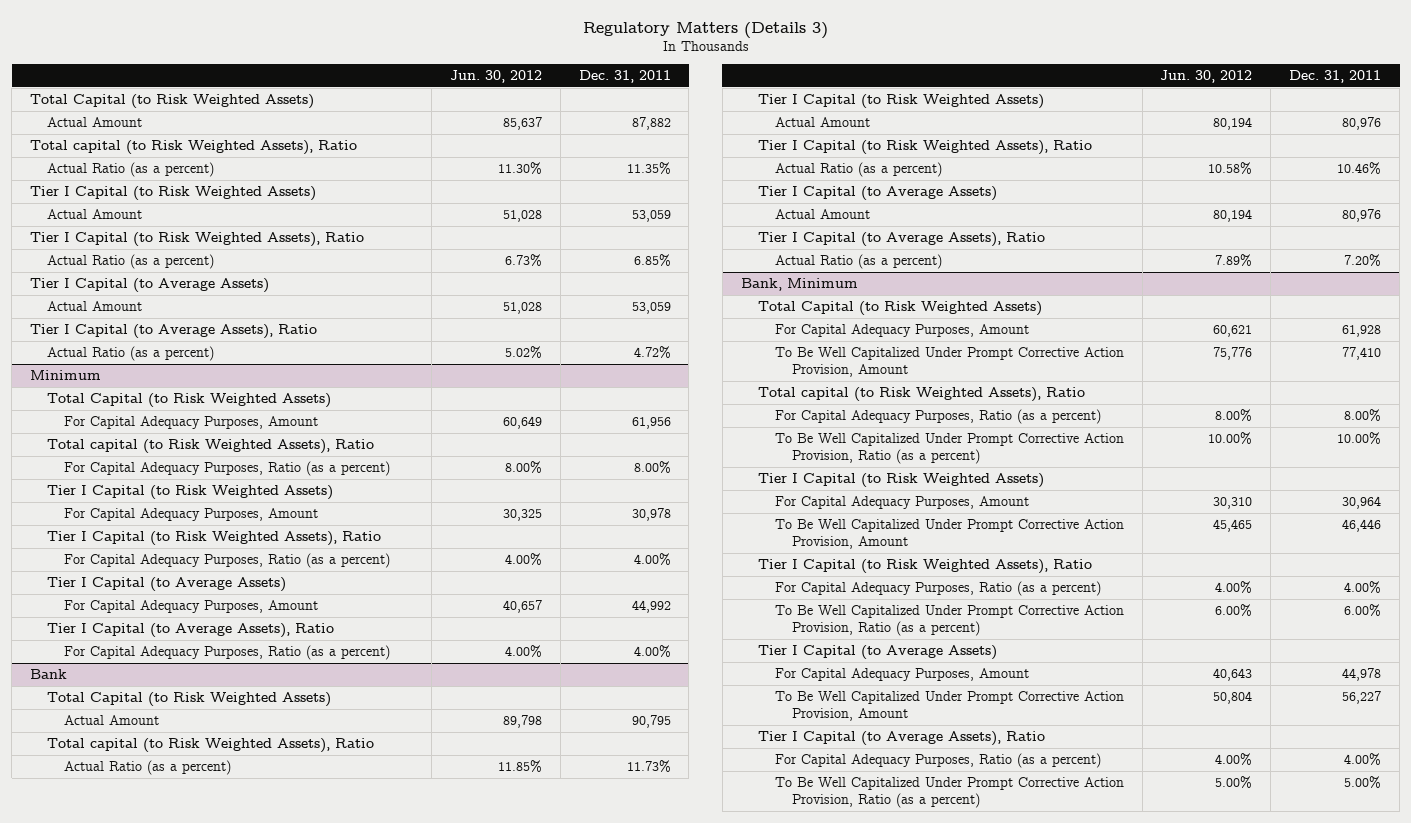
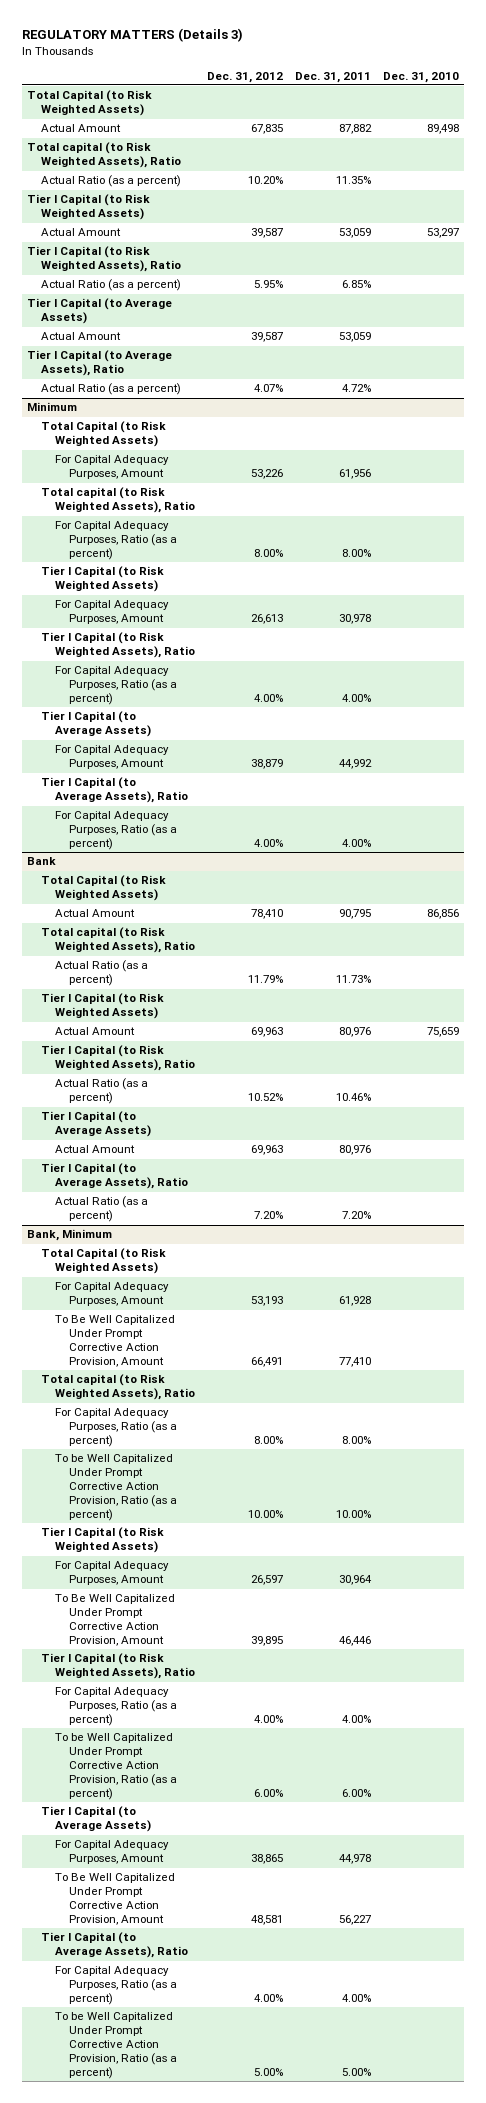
[582,21,828,39] Regulatory Matters (Details 3) -> [21,28,243,43] REGULATORY MATTERS (Details 3)
[449,70,542,84] Jun. 30, 2012 -> none
none -> [207,71,284,83] Dec. 31, 2012
none -> [382,71,459,83] Dec. 31, 2010
[774,432,1124,465] To Be Well Capitalized Under Prompt Corrective Action Provision, Ratio (as a percent) -> [55,1454,178,1521] To be Well Capitalized Under Prompt Corrective Action Provision, Ratio (as a percent)
[774,604,1124,637] To Be Well Capitalized Under Prompt Corrective Action Provision, Ratio (as a percent) -> [55,1733,178,1800] To be Well Capitalized Under Prompt Corrective Action Provision, Ratio (as a percent)
[774,776,1124,809] To Be Well Capitalized Under Prompt Corrective Action Provision, Ratio (as a percent) -> [55,2012,178,2079] To be Well Capitalized Under Prompt Corrective Action Provision, Ratio (as a percent)

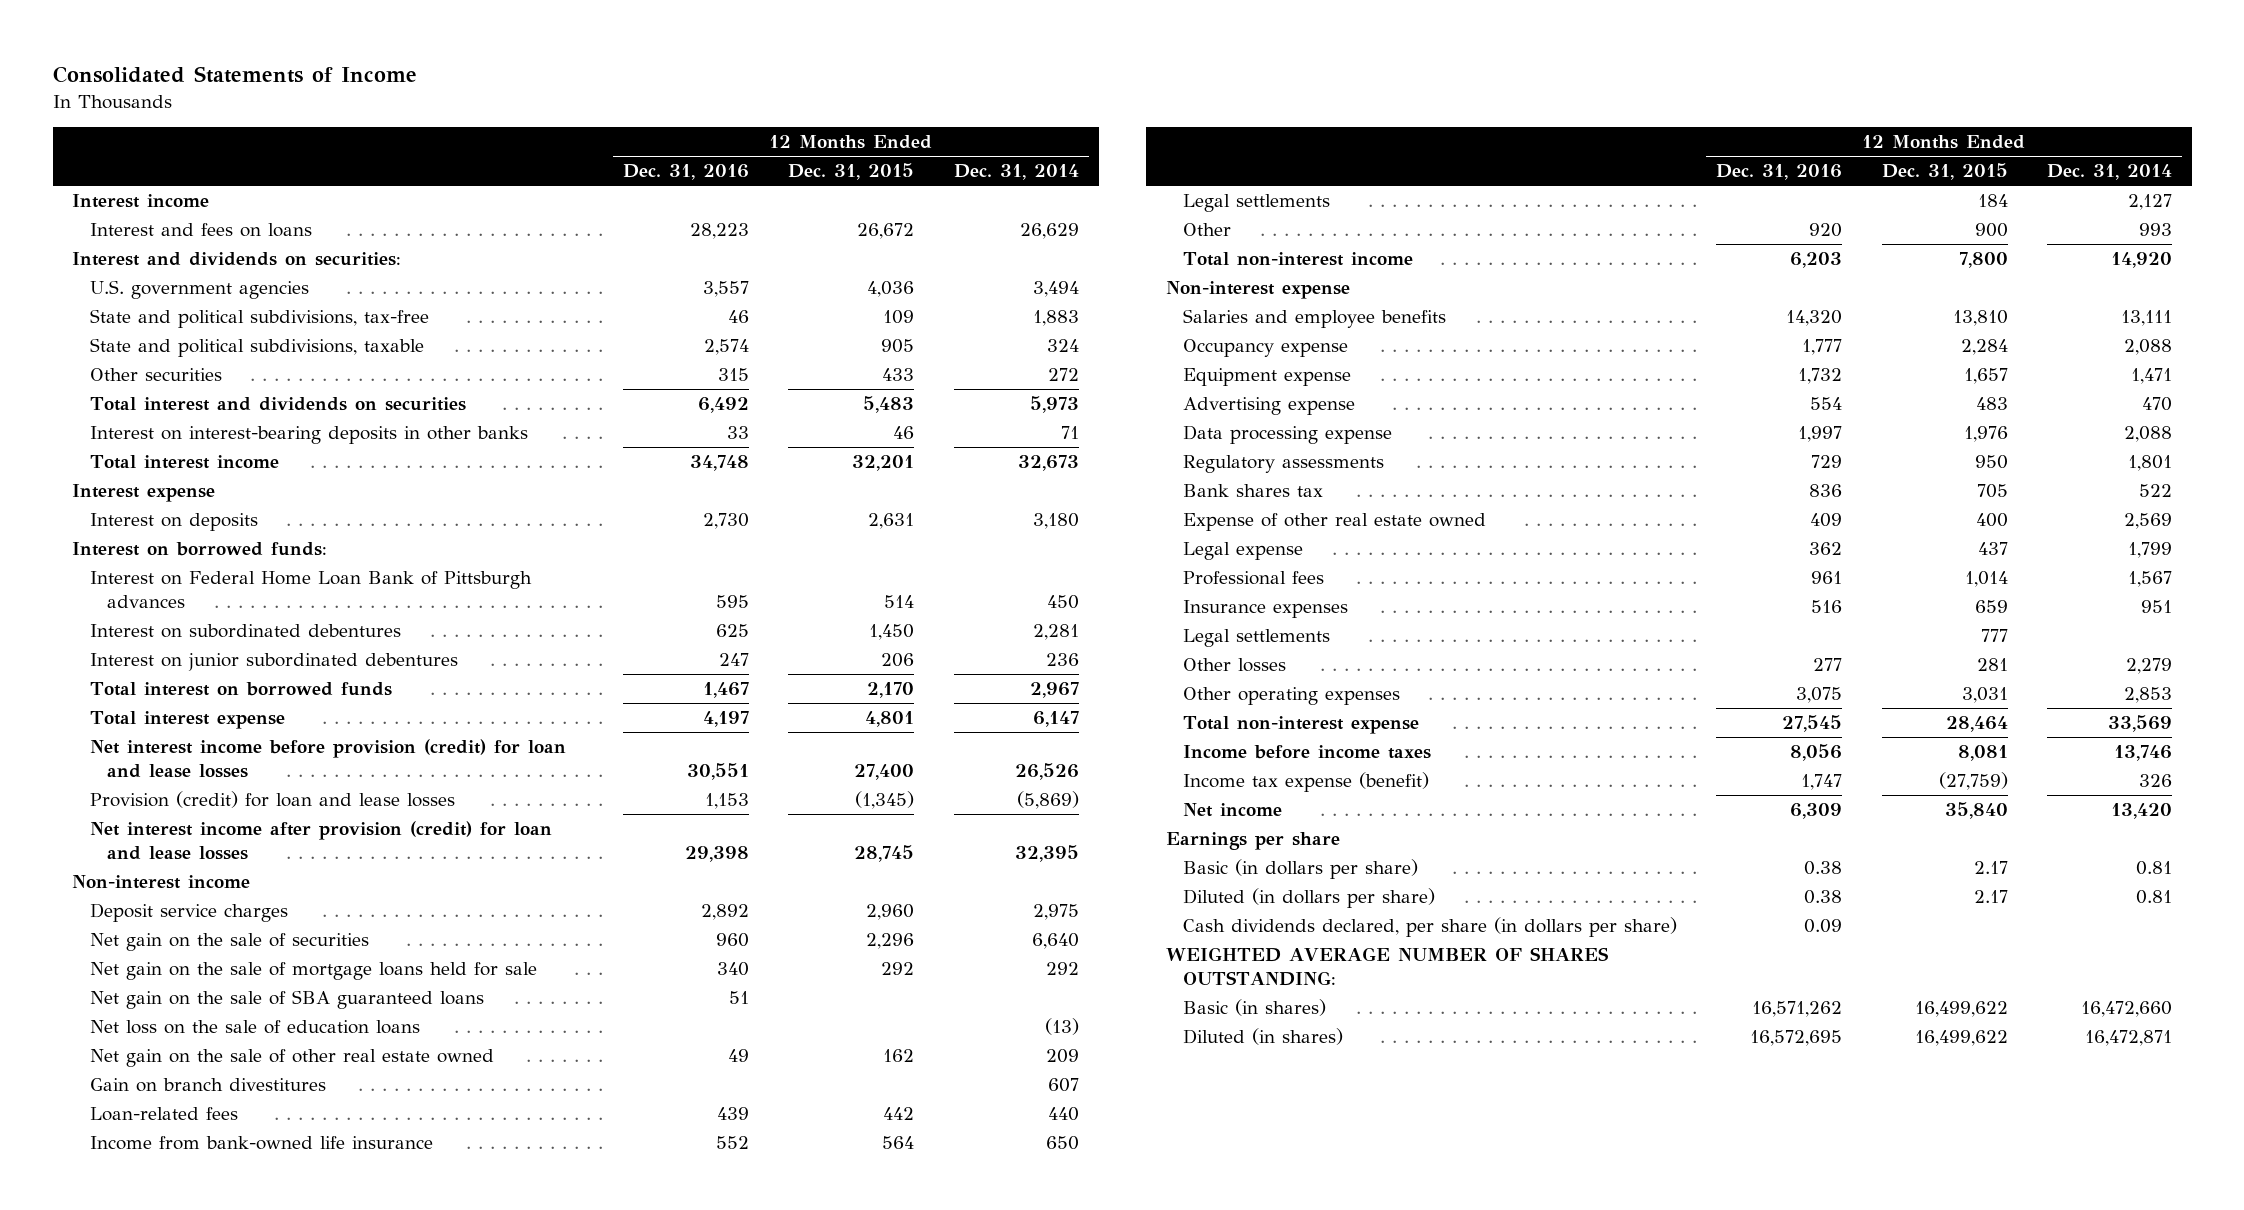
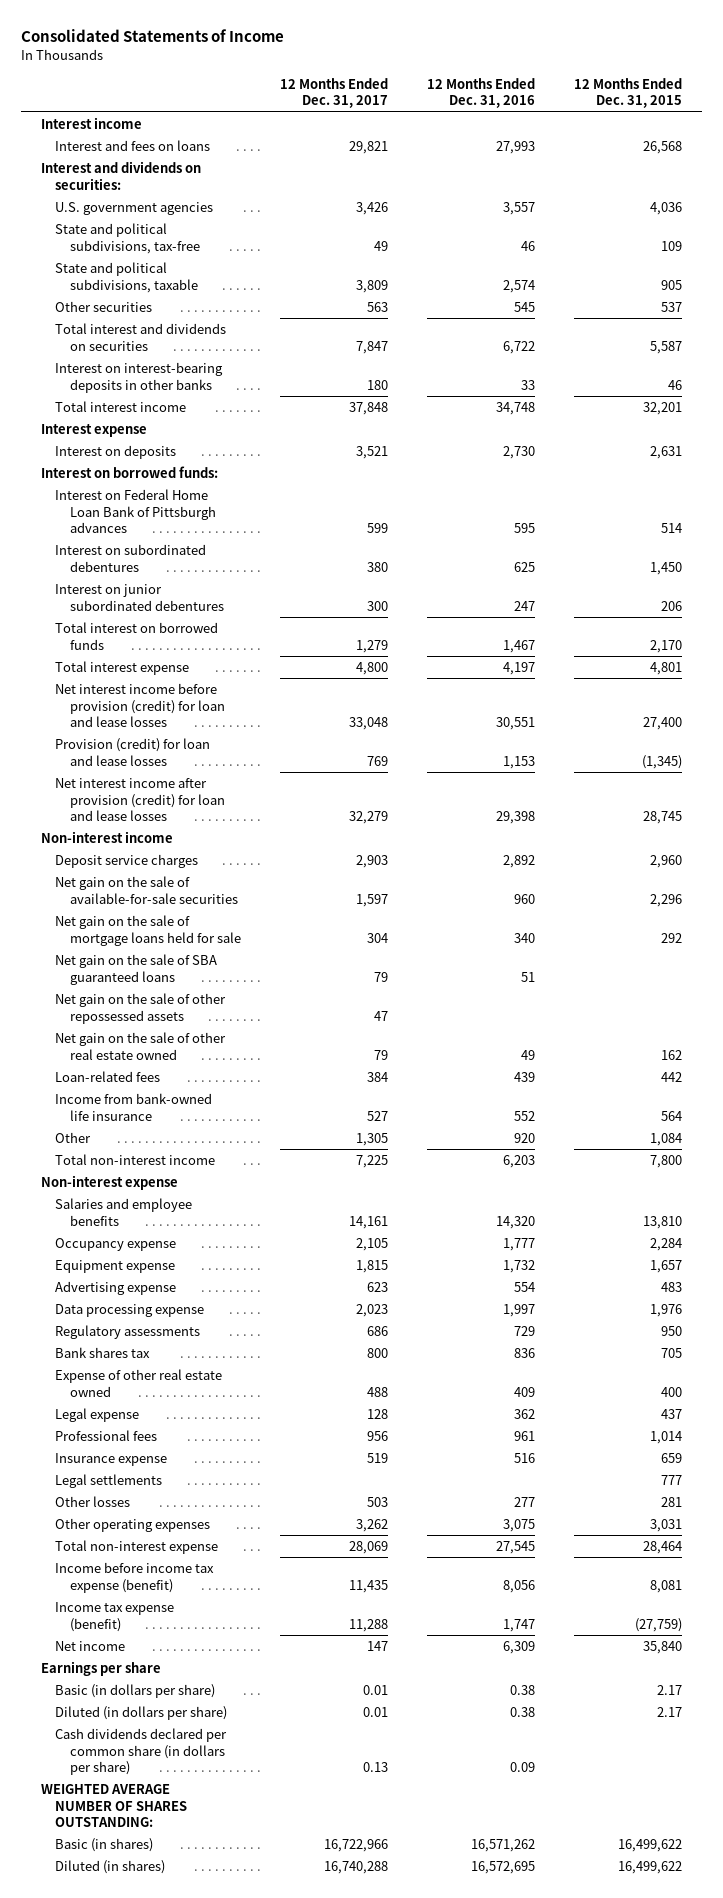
[953,164,1079,181] Dec. 31, 2014 -> none
none -> [280,77,389,109] 12 Months Ended Dec. 31, 2017
[690,223,750,240] 28,223 -> [496,140,536,154] 27,993
[857,223,915,240] 26,672 -> [643,140,683,154] 26,568
[718,368,750,382] 315 -> [514,301,536,312] 545
[882,368,915,382] 433 -> [661,301,683,312] 537
[698,397,750,414] 6,492 -> [503,340,536,354] 6,722
[863,396,915,414] 5,483 -> [650,340,683,354] 5,587
[89,933,369,952] Net gain on the sale of securities -> [55,875,239,904] Net gain on the sale of available-for-sale securities
[89,1020,420,1035] Net loss on the sale of education loans -> none
none -> [55,992,227,1024] Net gain on the sale of other repossessed assets
[89,1078,326,1093] Gain on branch divestitures -> none
[1182,194,1330,213] Legal settlements -> none
[1974,223,2008,238] 900 -> [650,1132,683,1146] 1,084
[1182,600,1348,619] Insurance expenses -> [55,1452,168,1466] Insurance expense
[1182,745,1431,760] Income before income taxes -> [55,1561,215,1593] Income before income tax expense (benefit)
[1182,917,1677,938] Cash dividends declared, per share (in dollars per share) -> [55,1727,228,1776] Cash dividends declared per common share (in dollars per share)

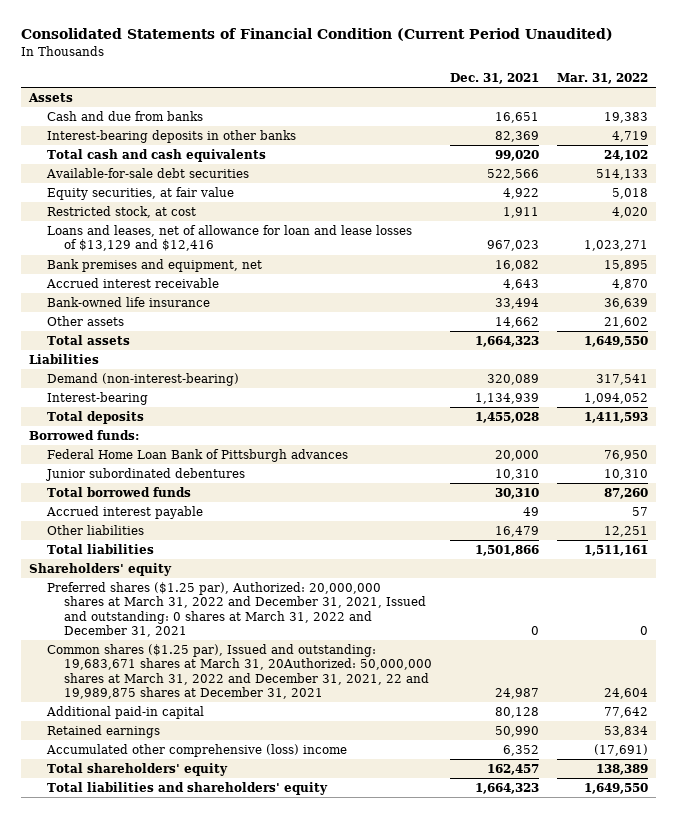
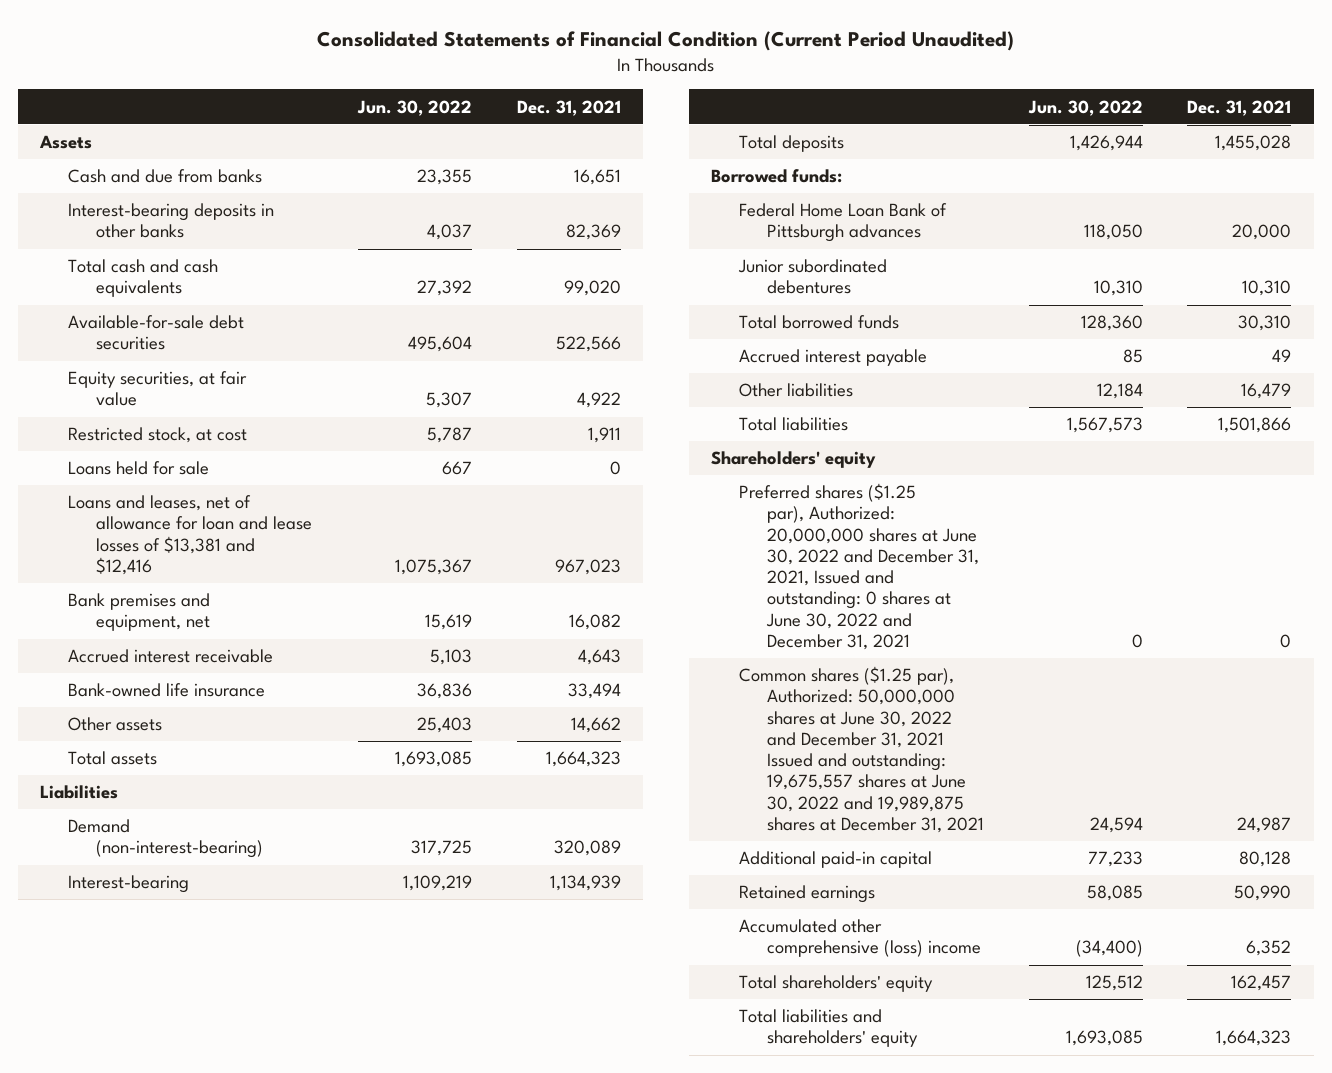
[556,72,648,84] Mar. 31, 2022 -> none
none -> [356,99,472,116] Jun. 30, 2022
none -> [68,461,210,476] Loans held for sale
[46,225,412,252] Loans and leases, net of allowance for loan and lease losses of $13,129 and $12,416 -> [68,495,313,575] Loans and leases, net of allowance for loan and lease losses of $13,381 and $12,416
[46,582,427,638] Preferred shares ($1.25 par), Authorized: 20,000,000 shares at March 31, 2022 and December 31, 2021, Issued and outstanding: 0 shares at March 31, 2022 and December 31, 2021 -> [738,483,979,650] Preferred shares ($1.25 par), Authorized: 20,000,000 shares at June 30, 2022 and December 31, 2021, Issued and outstanding: 0 shares at June 30, 2022 and December 31, 2021
[46,644,433,700] Common shares ($1.25 par), Issued and outstanding: 19,683,671 shares at March 31, 20Authorized: 50,000,000 shares at March 31, 2022 and December 31, 2021, 22 and 19,989,875 shares at December 31, 2021 -> [738,666,984,833] Common shares ($1.25 par), Authorized: 50,000,000 shares at June 30, 2022 and December 31, 2021 Issued and outstanding: 19,675,557 shares at June 30, 2022 and 19,989,875 shares at December 31, 2021

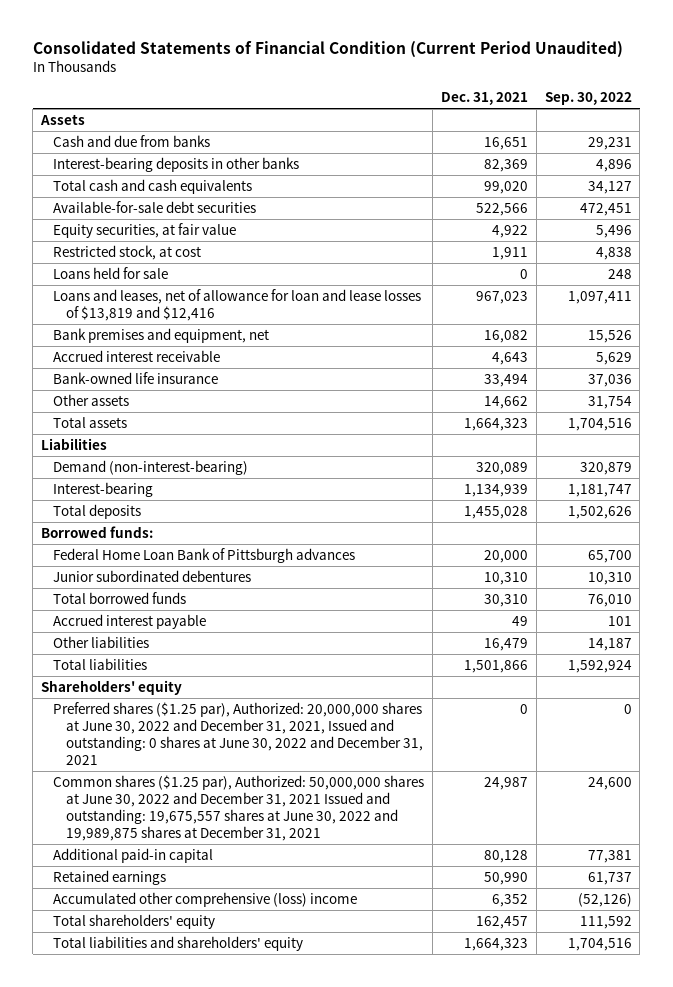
[356,99,472,116] Jun. 30, 2022 -> none
none -> [544,92,632,106] Sep. 30, 2022
[68,495,313,575] Loans and leases, net of allowance for loan and lease losses of $13,381 and $12,416 -> [53,289,422,322] Loans and leases, net of allowance for loan and lease losses of $13,819 and $12,416

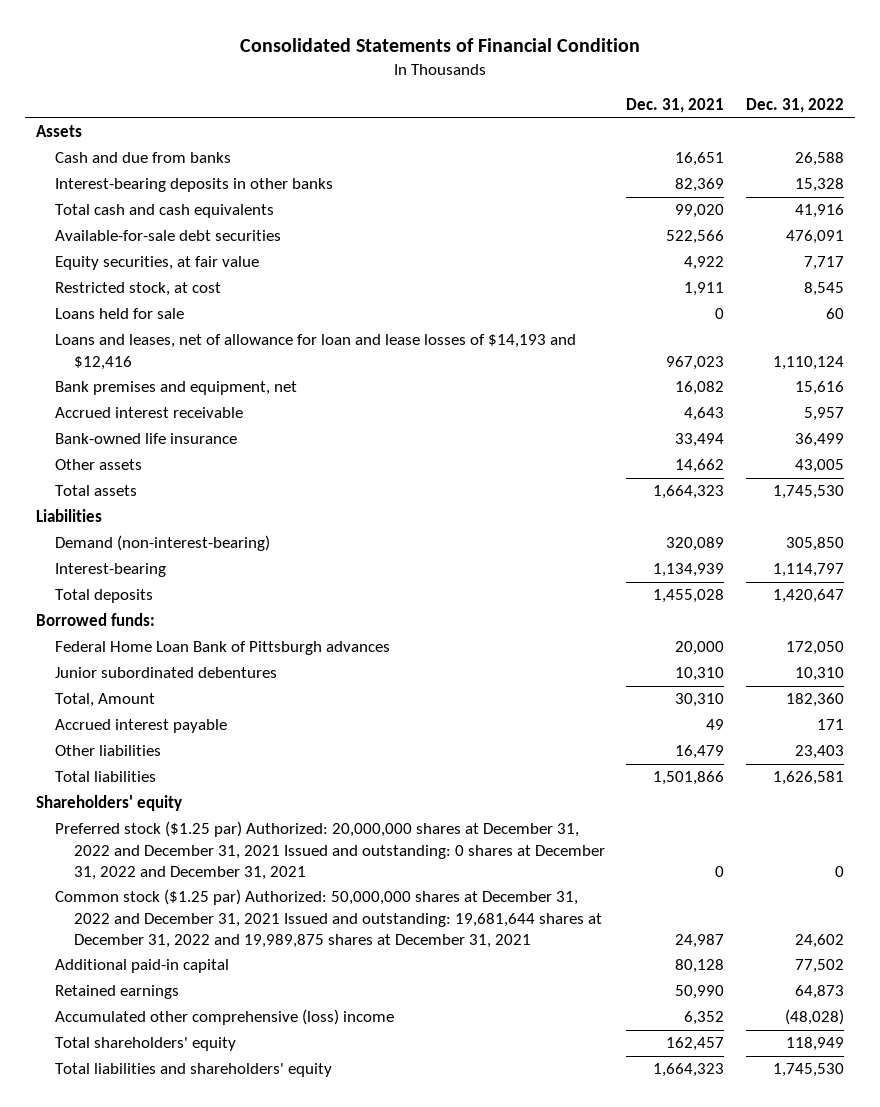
[32,40,623,58] Consolidated Statements of Financial Condition (Current Period Unaudited) -> [240,37,641,52] Consolidated Statements of Financial Condition
[544,92,632,106] Sep. 30, 2022 -> none
none -> [746,98,845,114] Dec. 31, 2022
[53,289,422,322] Loans and leases, net of allowance for loan and lease losses of $13,819 and $12,416 -> [55,334,577,370] Loans and leases, net of allowance for loan and lease losses of $14,193 and $12,416
[53,592,187,605] Total borrowed funds -> [55,693,156,708] Total, Amount
[53,702,423,766] Preferred shares ($1.25 par), Authorized: 20,000,000 shares at June 30, 2022 and December 31, 2021, Issued and outstanding: 0 shares at June 30, 2022 and December 31, 2021 -> [55,821,605,880] Preferred stock ($1.25 par) Authorized: 20,000,000 shares at December 31, 2022 and December 31, 2021 Issued and outstanding: 0 shares at December 31, 2022 and December 31, 2021
[53,775,425,842] Common shares ($1.25 par), Authorized: 50,000,000 shares at June 30, 2022 and December 31, 2021 Issued and outstanding: 19,675,557 shares at June 30, 2022 and 19,989,875 shares at December 31, 2021 -> [55,889,602,948] Common stock ($1.25 par) Authorized: 50,000,000 shares at December 31, 2022 and December 31, 2021 Issued and outstanding: 19,681,644 shares at December 31, 2022 and 19,989,875 shares at December 31, 2021

